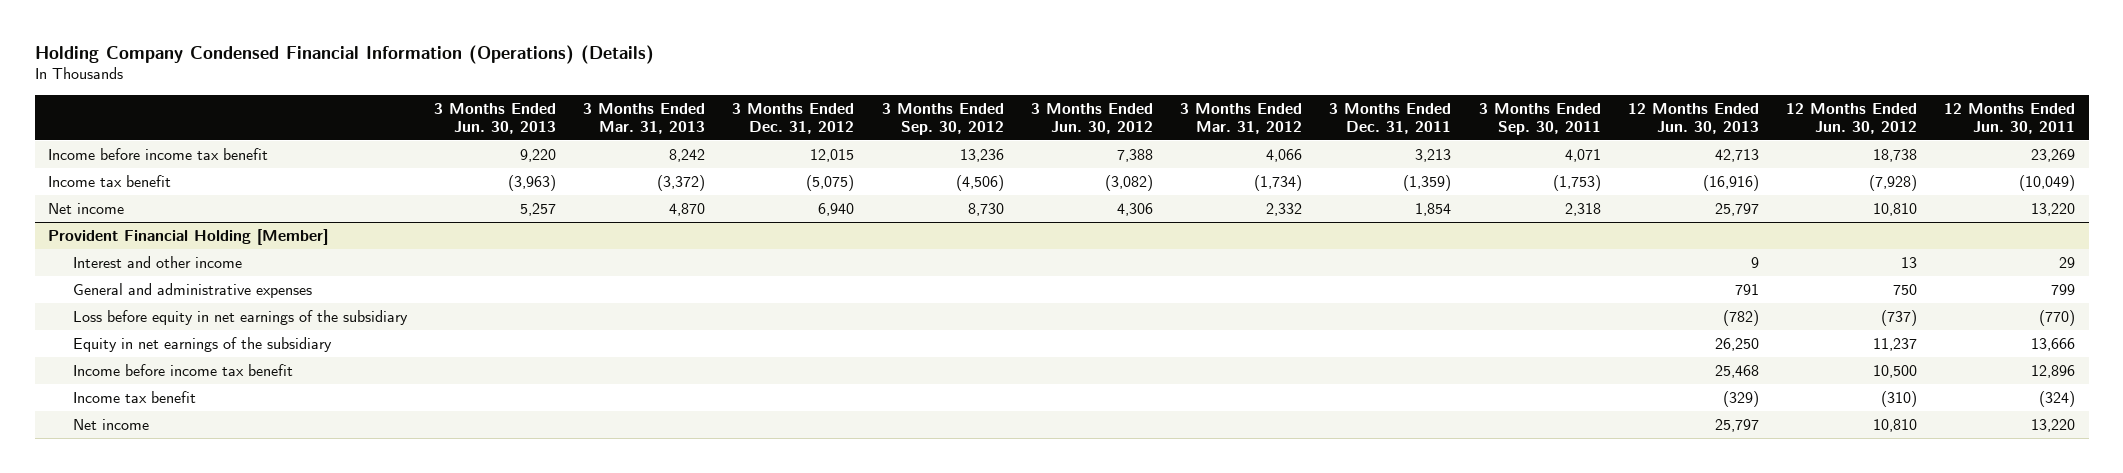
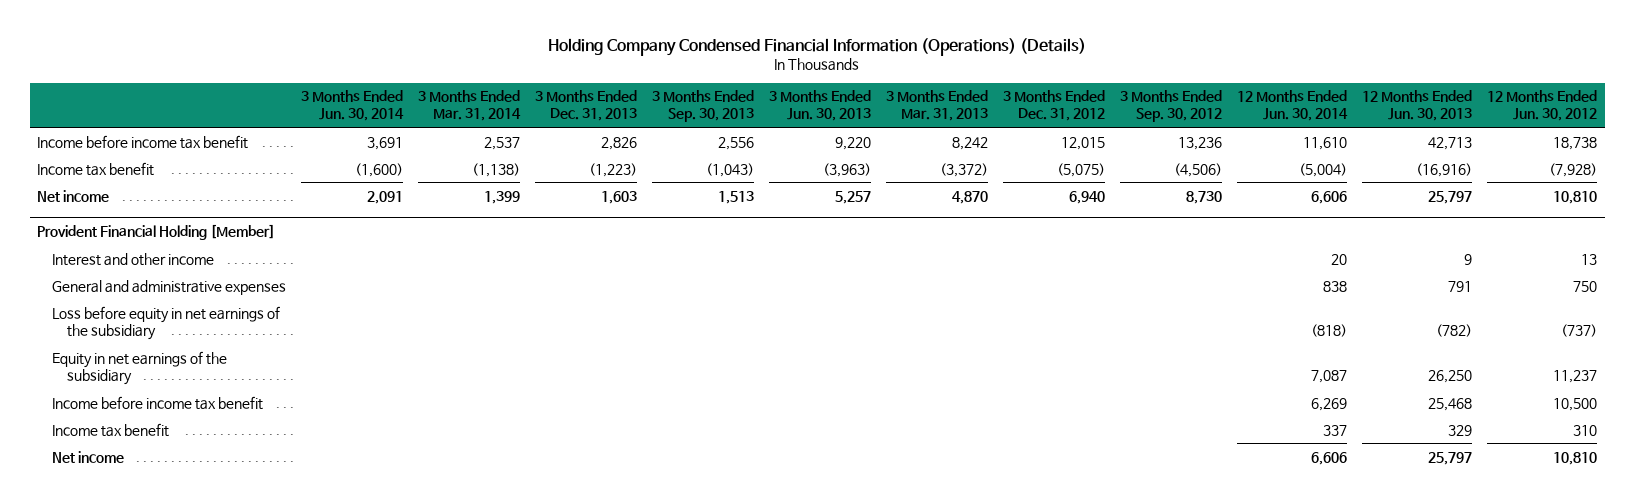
[1030,102,1153,134] 3 Months Ended Jun. 30, 2012 -> none
[1180,102,1303,134] 3 Months Ended Mar. 31, 2012 -> none
[1329,102,1452,134] 3 Months Ended Dec. 31, 2011 -> none
[1478,102,1601,135] 3 Months Ended Sep. 30, 2011 -> none
[1944,102,2076,134] 12 Months Ended Jun. 30, 2011 -> none
none -> [301,90,405,122] 3 Months Ended Jun. 30, 2014
none -> [418,90,522,122] 3 Months Ended Mar. 31, 2014
none -> [535,90,638,122] 3 Months Ended Dec. 31, 2013
none -> [652,90,755,123] 3 Months Ended Sep. 30, 2013
none -> [1237,90,1349,122] 12 Months Ended Jun. 30, 2014
[1722,390,1759,407] (329) -> [1448,424,1473,436] 329
[1880,390,1917,407] (310) -> [1573,424,1598,436] 310

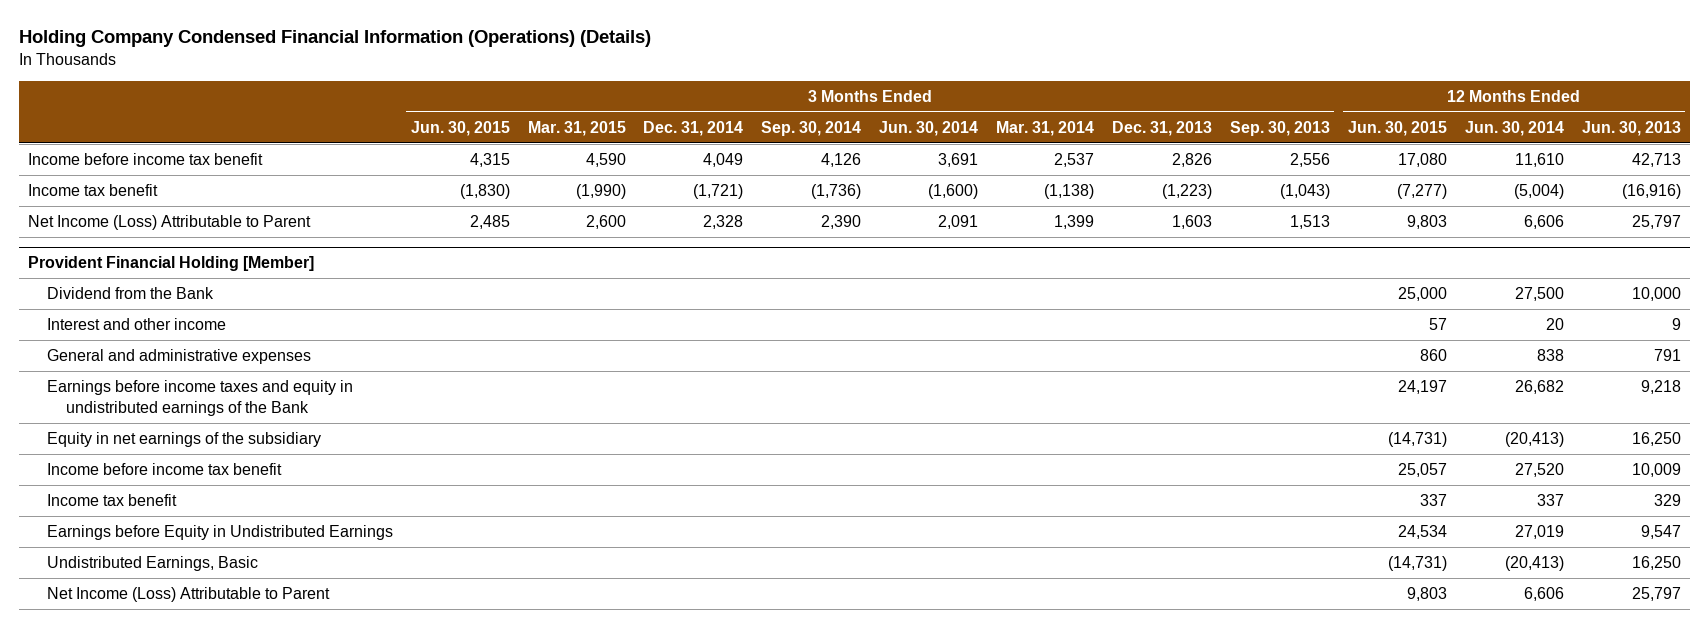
[769,90,872,122] 3 Months Ended Jun. 30, 2013 -> none
[886,90,989,122] 3 Months Ended Mar. 31, 2013 -> none
[1003,90,1106,122] 3 Months Ended Dec. 31, 2012 -> none
[1120,90,1223,123] 3 Months Ended Sep. 30, 2012 -> none
[1487,90,1598,122] 12 Months Ended Jun. 30, 2012 -> none
none -> [410,120,510,136] Jun. 30, 2015
none -> [527,120,626,136] Mar. 31, 2015
none -> [643,120,744,136] Dec. 31, 2014
none -> [761,120,862,136] Sep. 30, 2014
none -> [1347,120,1447,136] Jun. 30, 2015
[37,189,110,202] Net income -> [27,215,311,231] Net Income (Loss) Attributable to Parent
none -> [46,287,214,300] Dividend from the Bank
[52,305,281,340] Loss before equity in net earnings of the subsidiary -> [46,380,353,416] Earnings before income taxes and equity in undistributed earnings of the Bank
[1311,323,1348,337] (818) -> [1514,380,1564,395] 26,682
[1436,323,1473,337] (782) -> [1640,380,1681,395] 9,218
[1311,369,1348,383] 7,087 -> [1504,432,1564,448] (20,413)
[1428,369,1473,383] 26,250 -> [1631,432,1681,447] 16,250
[1311,397,1348,411] 6,269 -> [1514,463,1564,478] 27,520
[1428,397,1473,411] 25,468 -> [1631,463,1681,478] 10,009
none -> [46,525,393,541] Earnings before Equity in Undistributed Earnings
none -> [46,556,258,572] Undistributed Earnings, Basic
[52,450,125,463] Net income -> [46,587,330,603] Net Income (Loss) Attributable to Parent

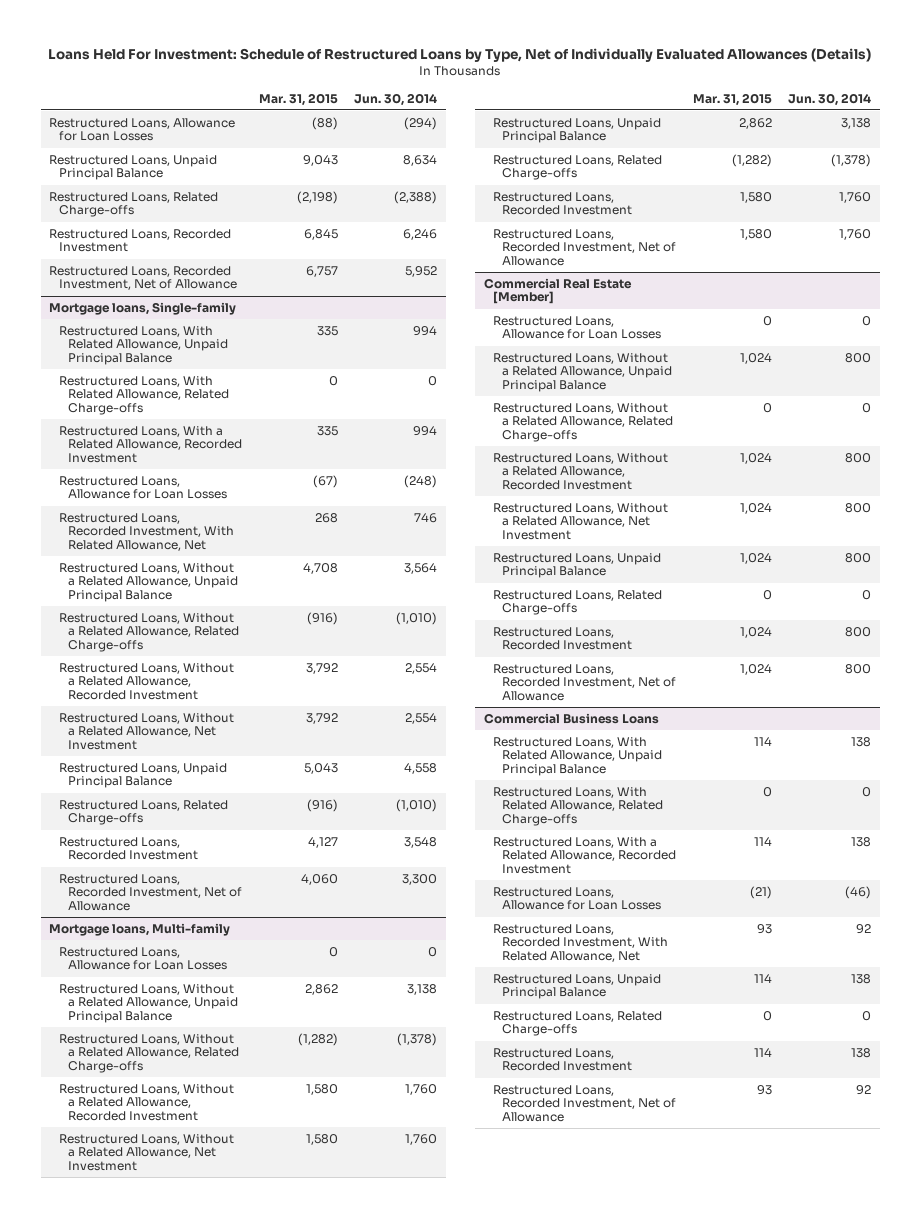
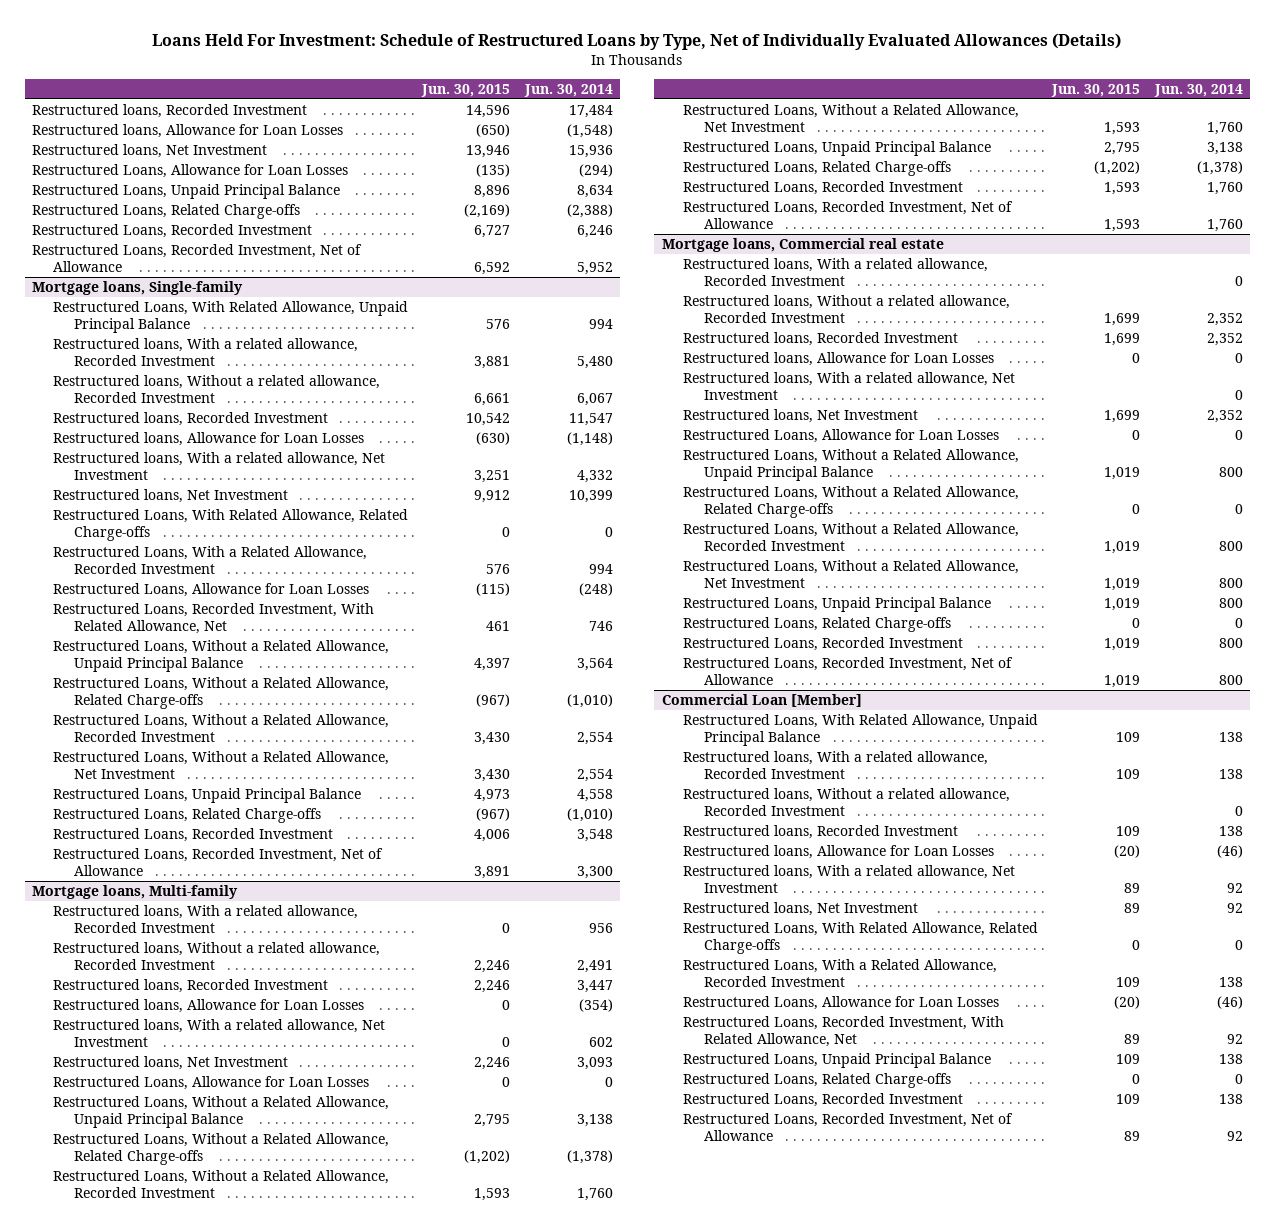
[258,92,338,106] Mar. 31, 2015 -> none
none -> [421,83,511,97] Jun. 30, 2015
none -> [31,104,307,119] Restructured loans, Recorded Investment
none -> [31,124,343,139] Restructured loans, Allowance for Loan Losses
none -> [31,144,267,159] Restructured loans, Net Investment
none -> [52,338,358,366] Restructured loans, With a related allowance, Recorded Investment
none -> [52,375,380,403] Restructured loans, Without a related allowance, Recorded Investment
none -> [52,412,328,427] Restructured loans, Recorded Investment
none -> [52,432,364,447] Restructured loans, Allowance for Loan Losses
none -> [52,452,385,480] Restructured loans, With a related allowance, Net Investment
none -> [52,489,288,504] Restructured loans, Net Investment
none -> [52,905,358,933] Restructured loans, With a related allowance, Recorded Investment
none -> [52,942,380,970] Restructured loans, Without a related allowance, Recorded Investment
none -> [52,979,328,994] Restructured loans, Recorded Investment
none -> [52,999,364,1014] Restructured loans, Allowance for Loan Losses
none -> [52,1019,385,1047] Restructured loans, With a related allowance, Net Investment
none -> [52,1056,288,1071] Restructured loans, Net Investment
[483,277,632,305] Commercial Real Estate [Member] -> [661,238,944,253] Mortgage loans, Commercial real estate
none -> [682,258,988,286] Restructured loans, With a related allowance, Recorded Investment
none -> [682,295,1010,323] Restructured loans, Without a related allowance, Recorded Investment
none -> [682,332,958,347] Restructured loans, Recorded Investment
none -> [682,352,994,367] Restructured loans, Allowance for Loan Losses
none -> [682,372,1015,400] Restructured loans, With a related allowance, Net Investment
none -> [682,409,918,424] Restructured loans, Net Investment
[483,712,659,724] Commercial Business Loans -> [661,694,862,708] Commercial Loan [Member]
none -> [682,751,988,779] Restructured loans, With a related allowance, Recorded Investment
none -> [682,788,1010,816] Restructured loans, Without a related allowance, Recorded Investment
none -> [682,825,958,840] Restructured loans, Recorded Investment
none -> [682,845,994,860] Restructured loans, Allowance for Loan Losses
none -> [682,865,1015,893] Restructured loans, With a related allowance, Net Investment
none -> [682,902,918,917] Restructured loans, Net Investment

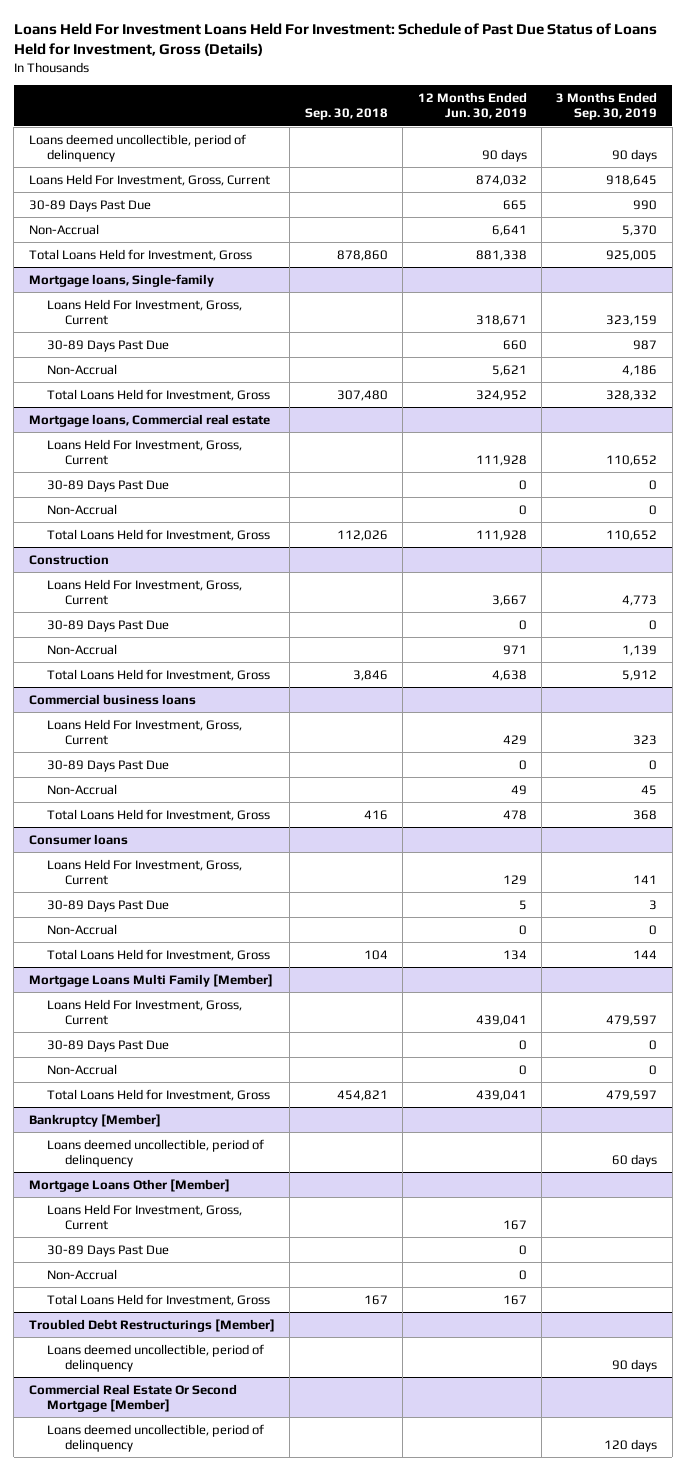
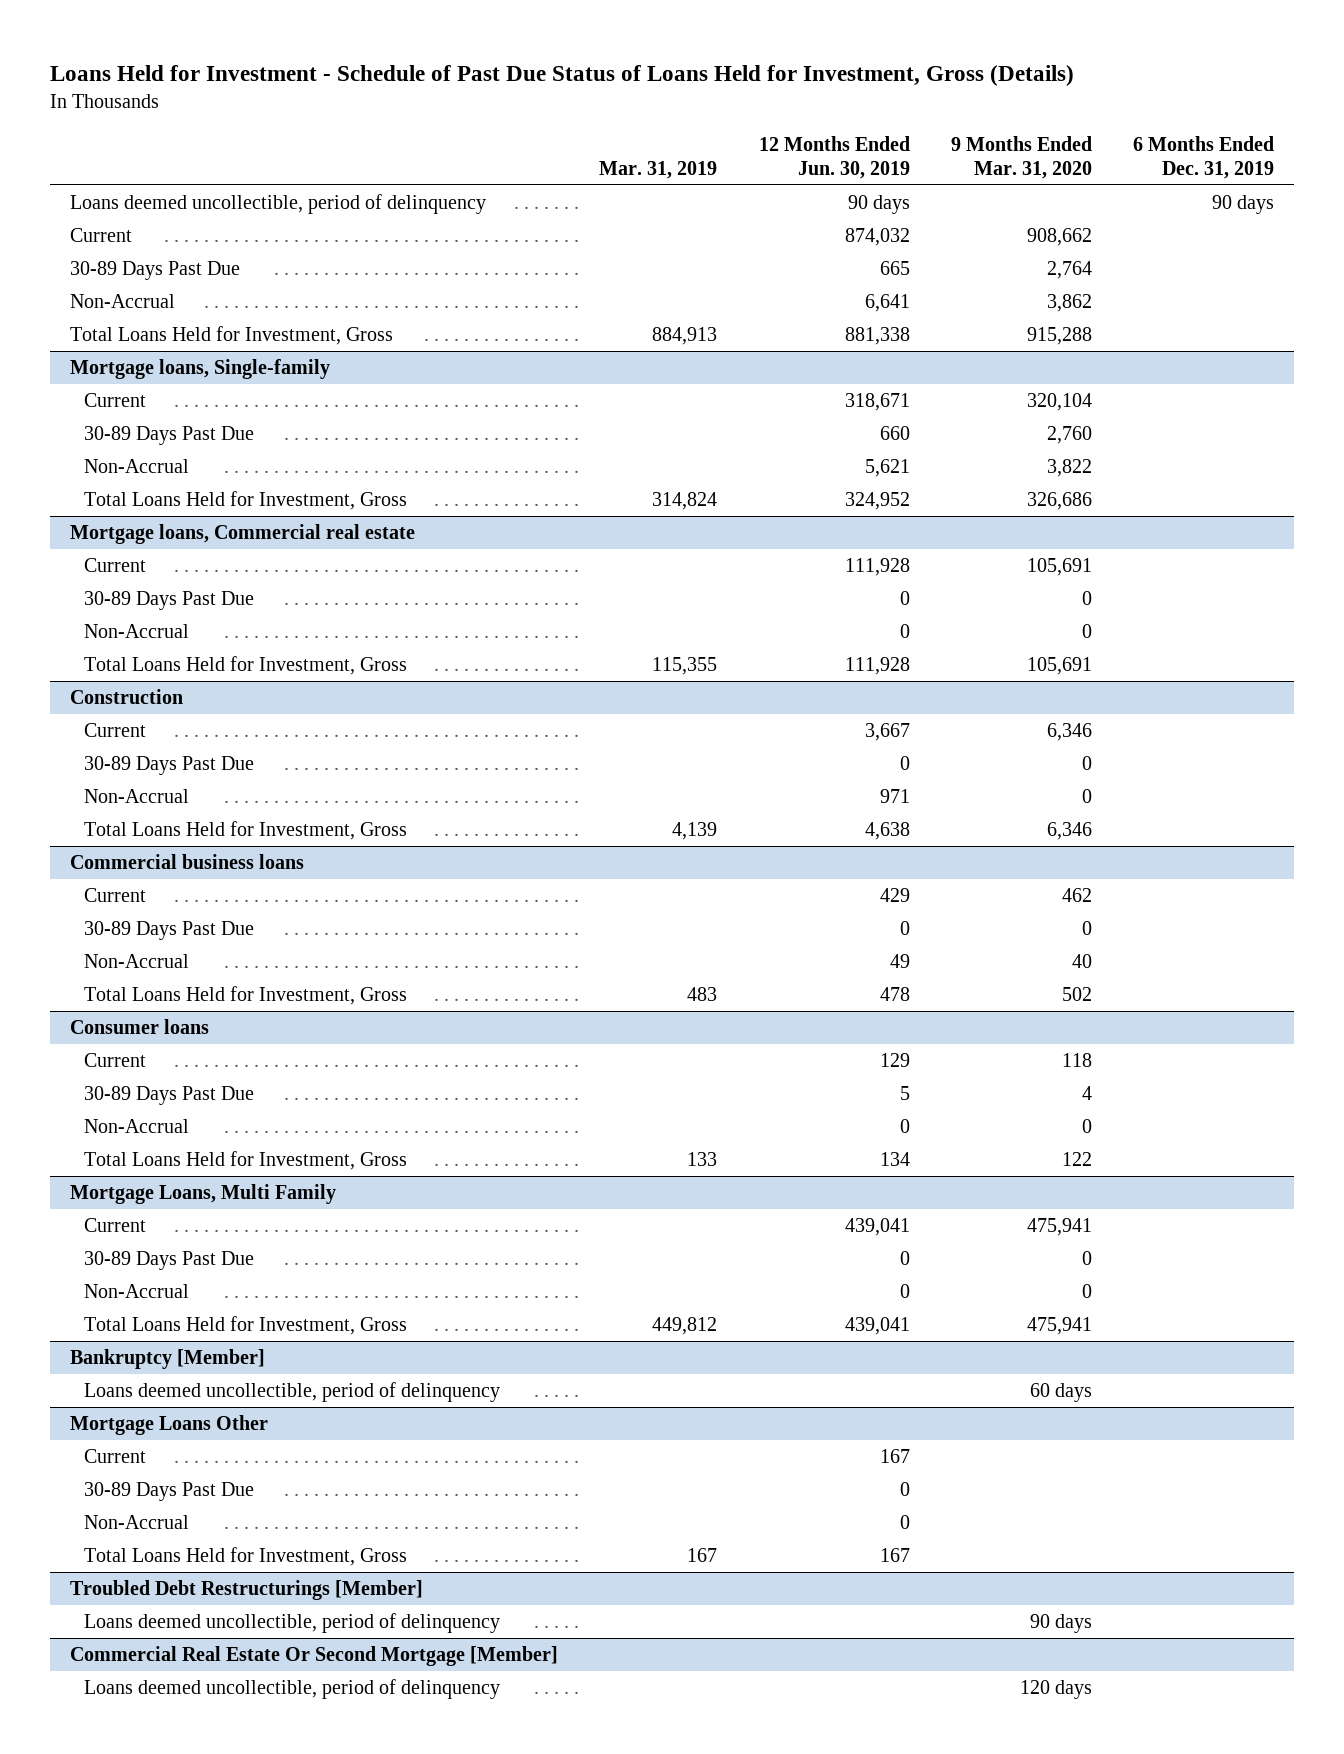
[13,23,657,57] Loans Held For Investment Loans Held For Investment: Schedule of Past Due Status of Loans Held for Investment, Gross (Details) -> [49,64,1074,86] Loans Held for Investment - Schedule of Past Due Status of Loans Held for Investment, Gross (Details)
[304,108,388,121] Sep. 30, 2018 -> none
[556,91,658,121] 3 Months Ended Sep. 30, 2019 -> none
none -> [599,160,718,179] Mar. 31, 2019
none -> [950,135,1092,179] 9 Months Ended Mar. 31, 2020
none -> [1132,135,1274,179] 6 Months Ended Dec. 31, 2019
[28,173,270,186] Loans Held For Investment, Gross, Current -> [70,228,133,243] Current
[46,298,242,326] Loans Held For Investment, Gross, Current -> [84,393,147,408] Current
[46,438,242,466] Loans Held For Investment, Gross, Current -> [84,558,147,573] Current
[46,578,242,606] Loans Held For Investment, Gross, Current -> [84,723,147,738] Current
[46,718,242,746] Loans Held For Investment, Gross, Current -> [84,888,147,903] Current
[46,858,242,886] Loans Held For Investment, Gross, Current -> [84,1053,147,1068] Current
[28,973,273,987] Mortgage Loans Multi Family [Member] -> [70,1184,337,1205] Mortgage Loans, Multi Family
[46,998,242,1026] Loans Held For Investment, Gross, Current -> [84,1218,147,1233] Current
[28,1178,230,1192] Mortgage Loans Other [Member] -> [70,1415,269,1436] Mortgage Loans Other
[46,1203,242,1231] Loans Held For Investment, Gross, Current -> [84,1449,147,1464] Current

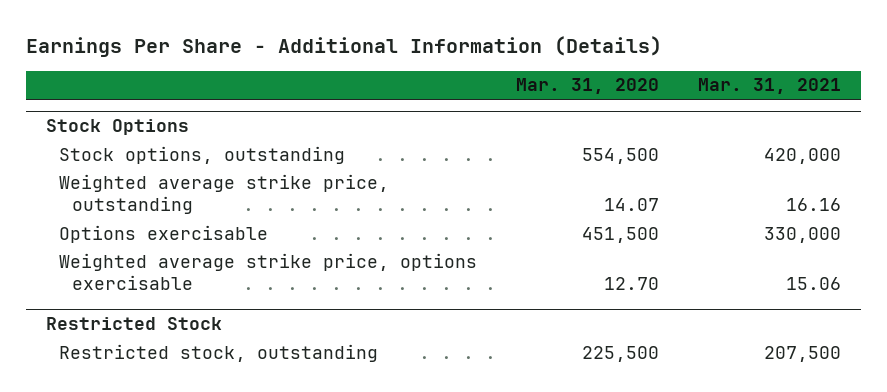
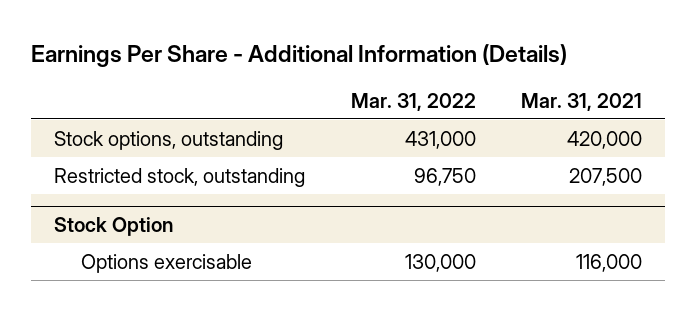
[516,78,660,95] Mar. 31, 2020 -> none
none -> [350,92,476,111] Mar. 31, 2022
[45,118,189,135] Stock Options -> none
[58,173,389,215] Weighted average strike price, outstanding -> none
[58,224,268,243] Options exercisable -> none
[58,252,477,291] Weighted average strike price, options exercisable -> none
[45,316,222,330] Restricted Stock -> none
none -> [53,217,173,237] Stock Option
none -> [81,253,253,273] Options exercisable

